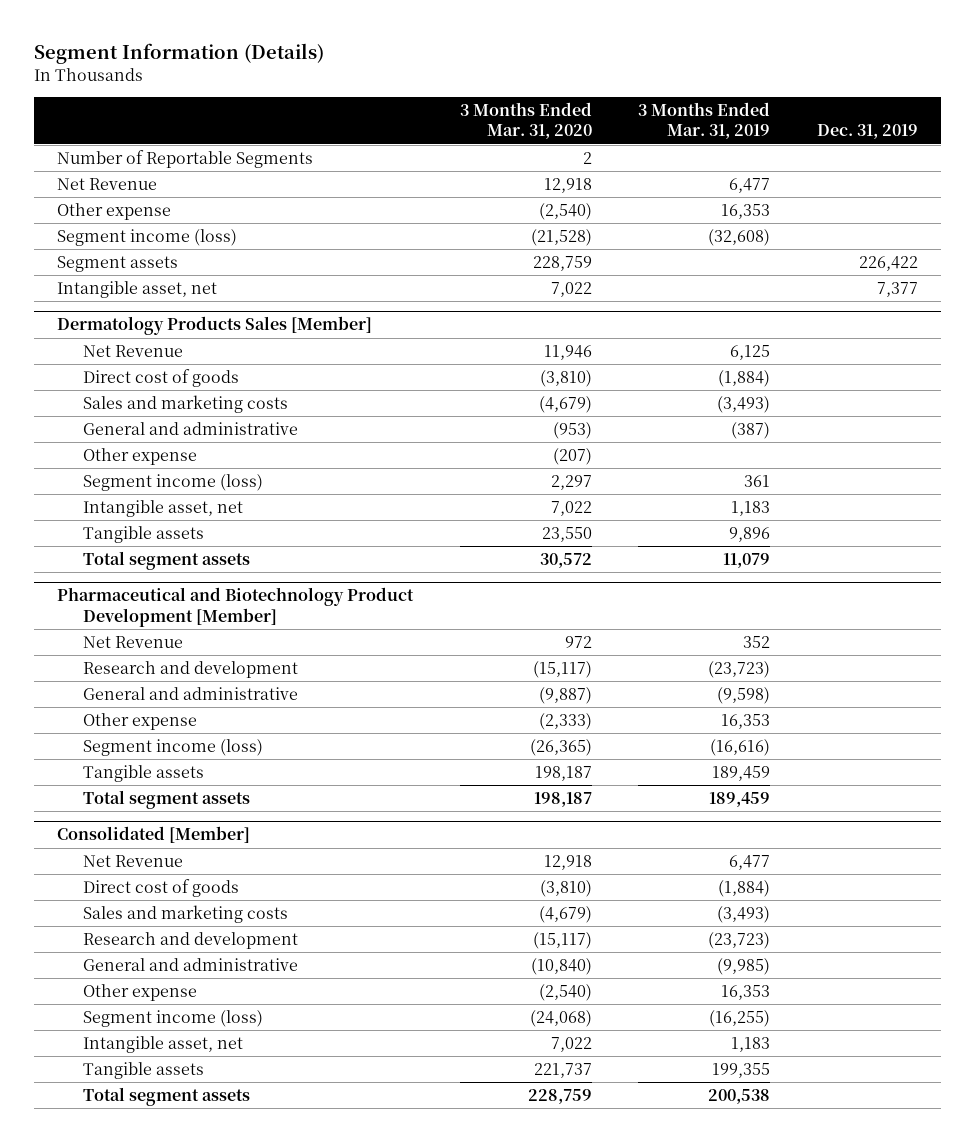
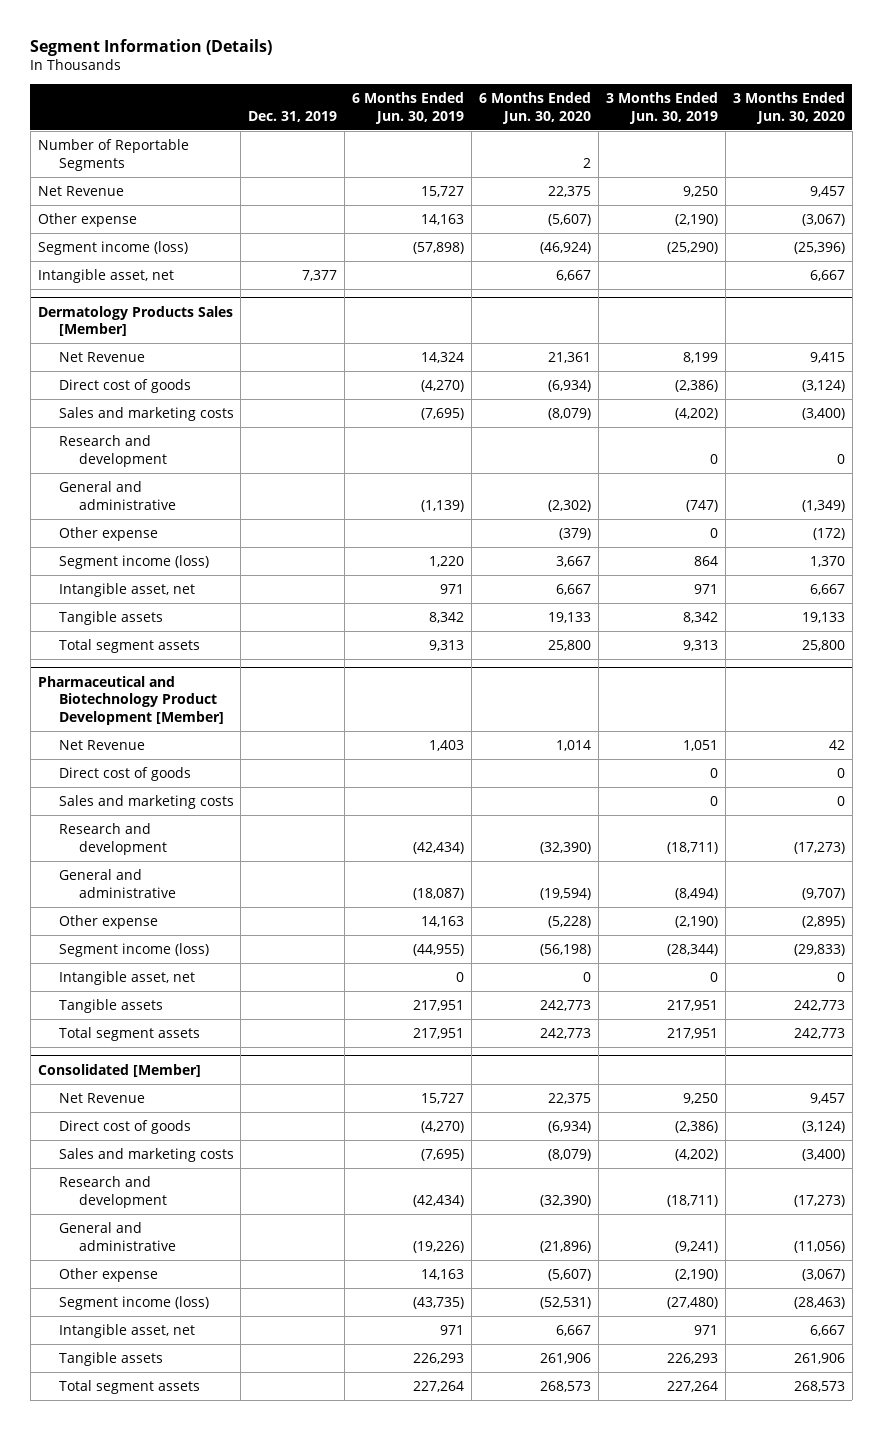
[459,101,592,140] 3 Months Ended Mar. 31, 2020 -> none
[638,101,771,140] 3 Months Ended Mar. 31, 2019 -> none
none -> [352,91,465,124] 6 Months Ended Jun. 30, 2019
none -> [479,91,592,124] 6 Months Ended Jun. 30, 2020
none -> [605,91,718,124] 3 Months Ended Jun. 30, 2019
none -> [732,91,845,124] 3 Months Ended Jun. 30, 2020
[57,256,179,273] Segment assets -> none
none -> [58,434,168,467] Research and development
none -> [58,766,191,781] Direct cost of goods
none -> [58,794,234,809] Sales and marketing costs
none -> [58,970,195,985] Intangible asset, net

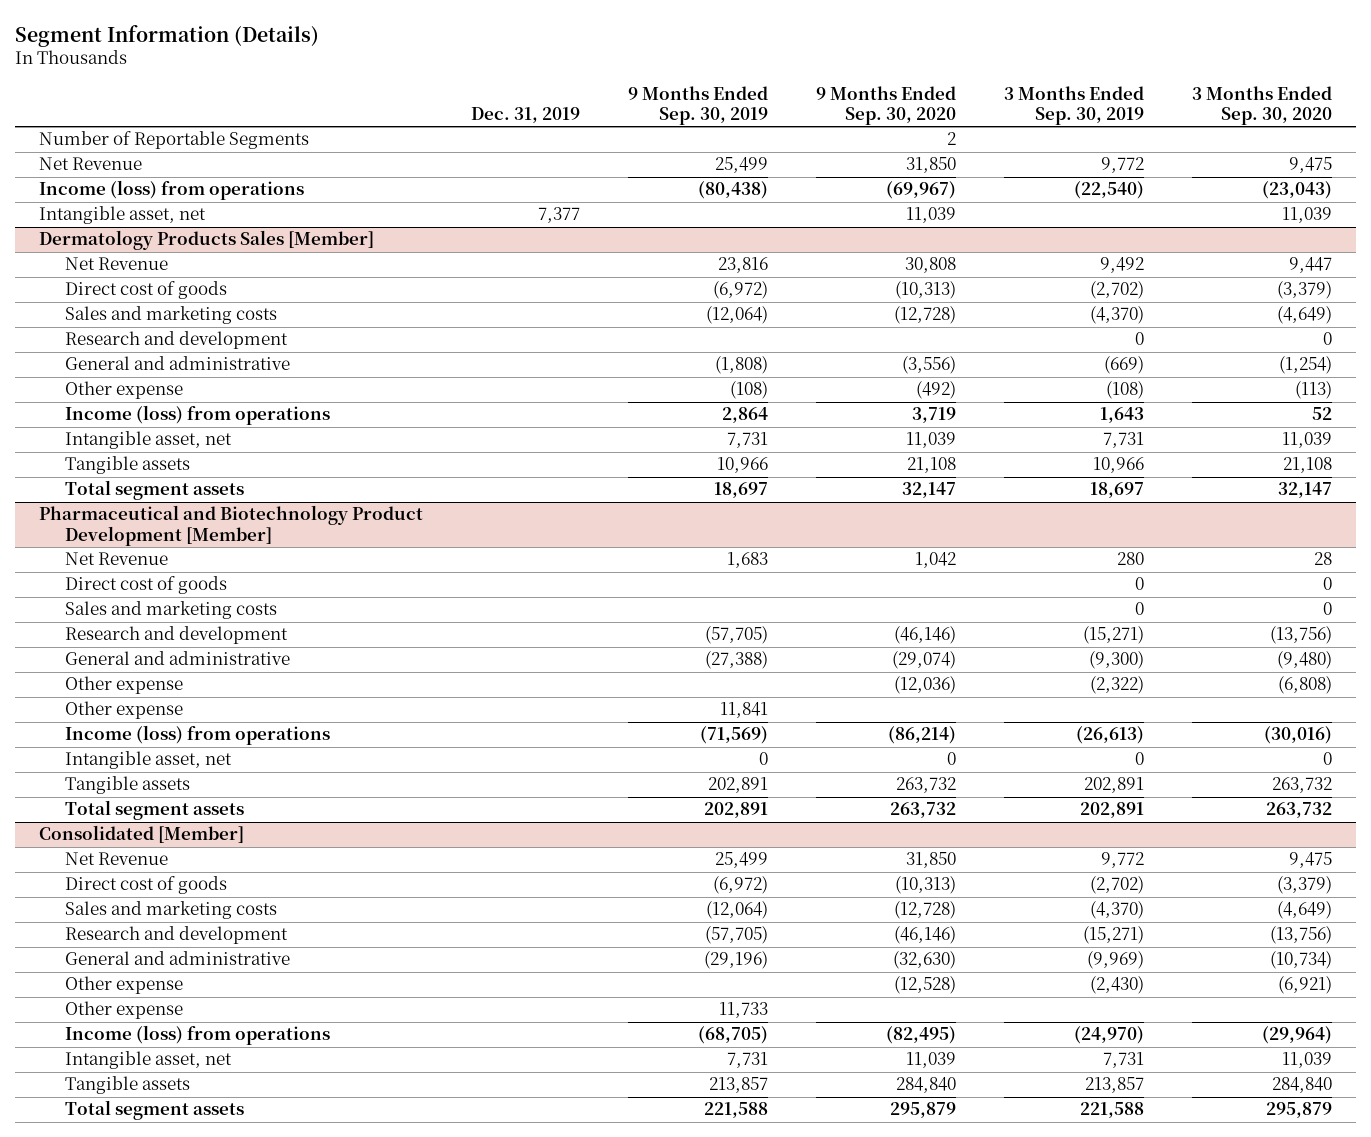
[352,91,465,124] 6 Months Ended Jun. 30, 2019 -> none
[479,91,592,124] 6 Months Ended Jun. 30, 2020 -> none
[605,91,718,124] 3 Months Ended Jun. 30, 2019 -> none
[732,91,845,124] 3 Months Ended Jun. 30, 2020 -> none
none -> [628,85,769,126] 9 Months Ended Sep. 30, 2019
none -> [815,85,956,126] 9 Months Ended Sep. 30, 2020
none -> [1003,85,1144,126] 3 Months Ended Sep. 30, 2019
none -> [1191,85,1332,126] 3 Months Ended Sep. 30, 2020
[37,212,137,227] Other expense -> none
[37,240,188,255] Segment income (loss) -> [39,180,305,201] Income (loss) from operations
[58,554,209,569] Segment income (loss) -> [65,405,331,426] Income (loss) from operations
none -> [65,701,184,720] Other expense
[58,942,209,957] Segment income (loss) -> [65,725,331,746] Income (loss) from operations
none -> [65,1001,184,1020] Other expense
[58,1295,209,1310] Segment income (loss) -> [65,1025,331,1046] Income (loss) from operations

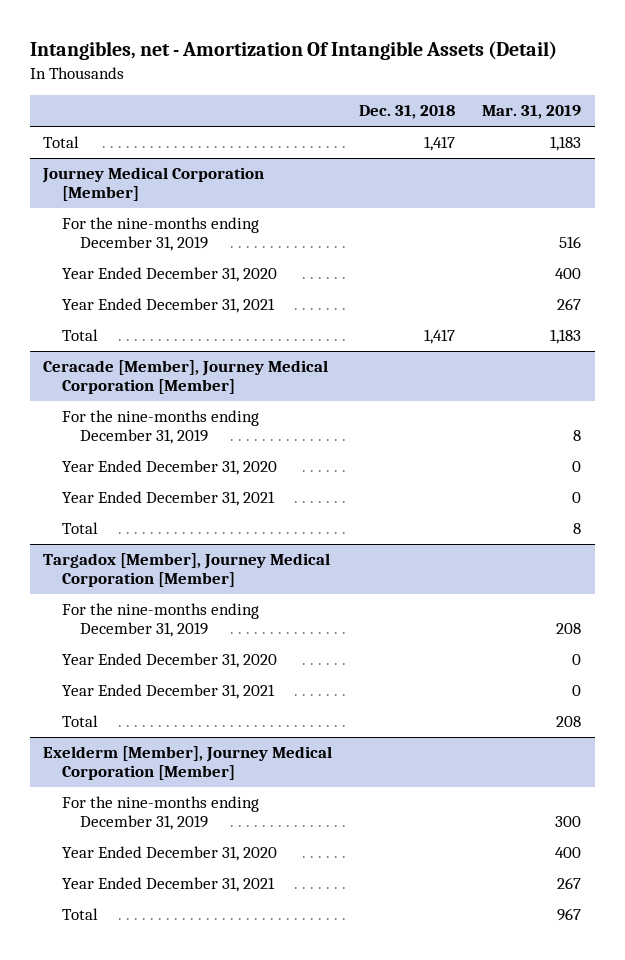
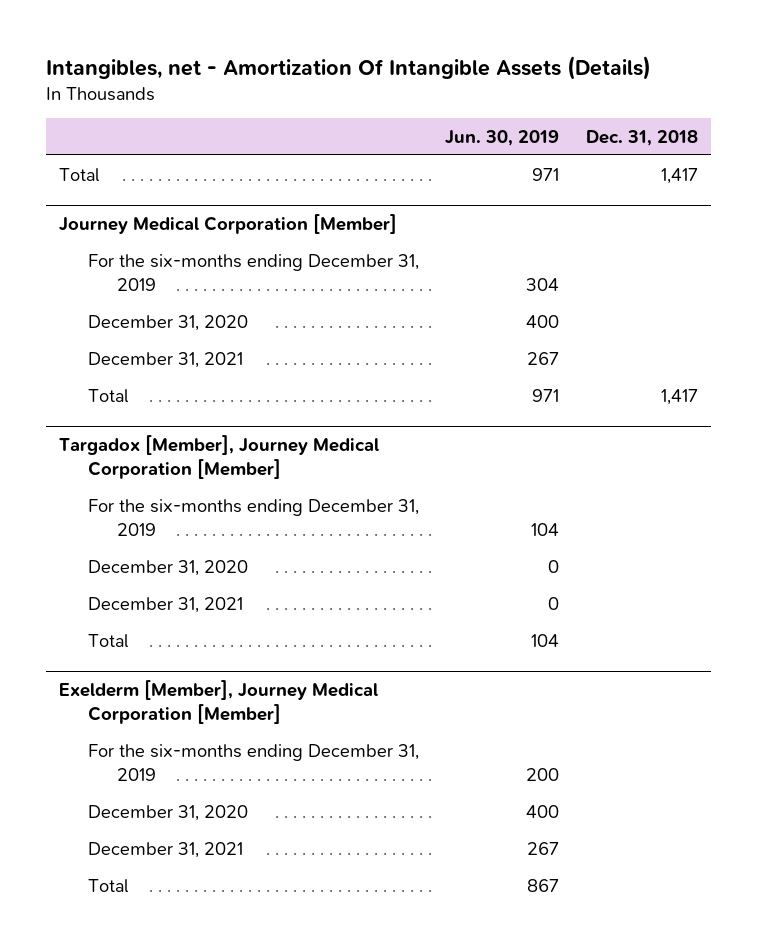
[29,40,557,60] Intangibles, net - Amortization Of Intangible Assets (Detail) -> [45,55,651,80] Intangibles, net - Amortization Of Intangible Assets (Details)
[482,105,582,120] Mar. 31, 2019 -> none
none -> [445,129,560,146] Jun. 30, 2019
[61,217,259,252] For the nine-months ending December 31, 2019 -> [88,253,420,291] For the six-months ending December 31, 2019
[61,267,277,283] Year Ended December 31, 2020 -> [88,314,249,331] December 31, 2020
[61,298,275,314] Year Ended December 31, 2021 -> [88,351,244,368] December 31, 2021
[43,360,329,395] Ceracade [Member], Journey Medical Corporation [Member] -> none
[61,410,259,445] For the nine-months ending December 31, 2019 -> none
[61,460,277,476] Year Ended December 31, 2020 -> none
[61,491,275,507] Year Ended December 31, 2021 -> none
[61,522,98,535] Total -> none
[61,603,259,638] For the nine-months ending December 31, 2019 -> [88,498,420,536] For the six-months ending December 31, 2019
[61,653,277,669] Year Ended December 31, 2020 -> [88,559,249,576] December 31, 2020
[61,684,275,700] Year Ended December 31, 2021 -> [88,596,244,613] December 31, 2021
[61,796,259,831] For the nine-months ending December 31, 2019 -> [88,743,420,781] For the six-months ending December 31, 2019
[61,846,277,862] Year Ended December 31, 2020 -> [88,804,249,821] December 31, 2020
[61,877,275,893] Year Ended December 31, 2021 -> [88,841,244,858] December 31, 2021

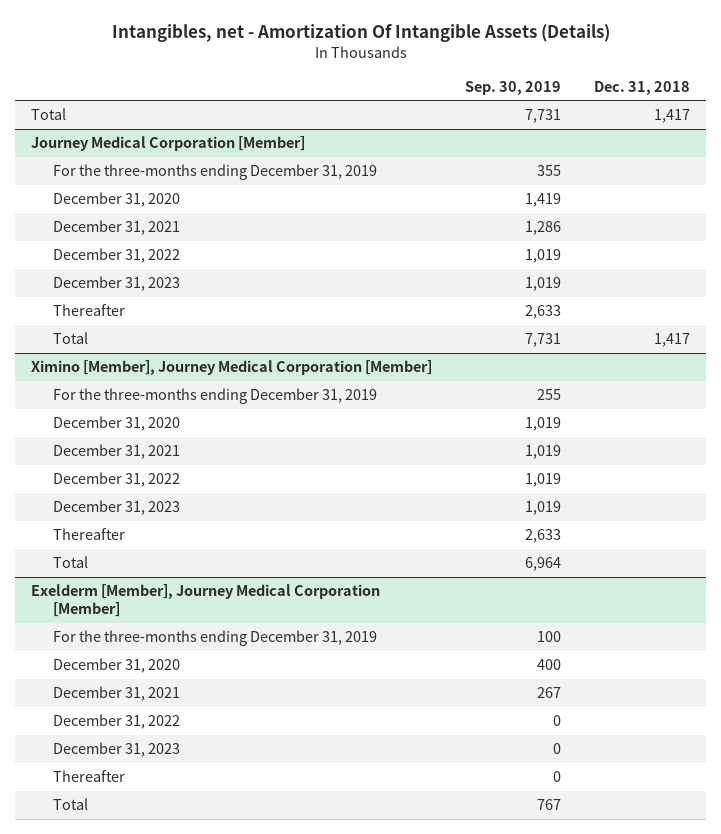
[445,129,560,146] Jun. 30, 2019 -> none
none -> [465,80,562,95] Sep. 30, 2019
[88,253,420,291] For the six-months ending December 31, 2019 -> [52,164,377,181] For the three-months ending December 31, 2019
none -> [52,248,180,264] December 31, 2022
none -> [52,276,180,292] December 31, 2023
none -> [52,304,125,317] Thereafter
[59,434,380,479] Targadox [Member], Journey Medical Corporation [Member] -> [31,360,433,376] Ximino [Member], Journey Medical Corporation [Member]
[88,498,420,536] For the six-months ending December 31, 2019 -> [52,388,377,405] For the three-months ending December 31, 2019
none -> [52,472,180,488] December 31, 2022
none -> [52,500,180,516] December 31, 2023
none -> [52,528,125,541] Thereafter
[88,743,420,781] For the six-months ending December 31, 2019 -> [52,630,377,647] For the three-months ending December 31, 2019
none -> [52,714,180,730] December 31, 2022
none -> [52,742,180,758] December 31, 2023
none -> [52,770,125,783] Thereafter

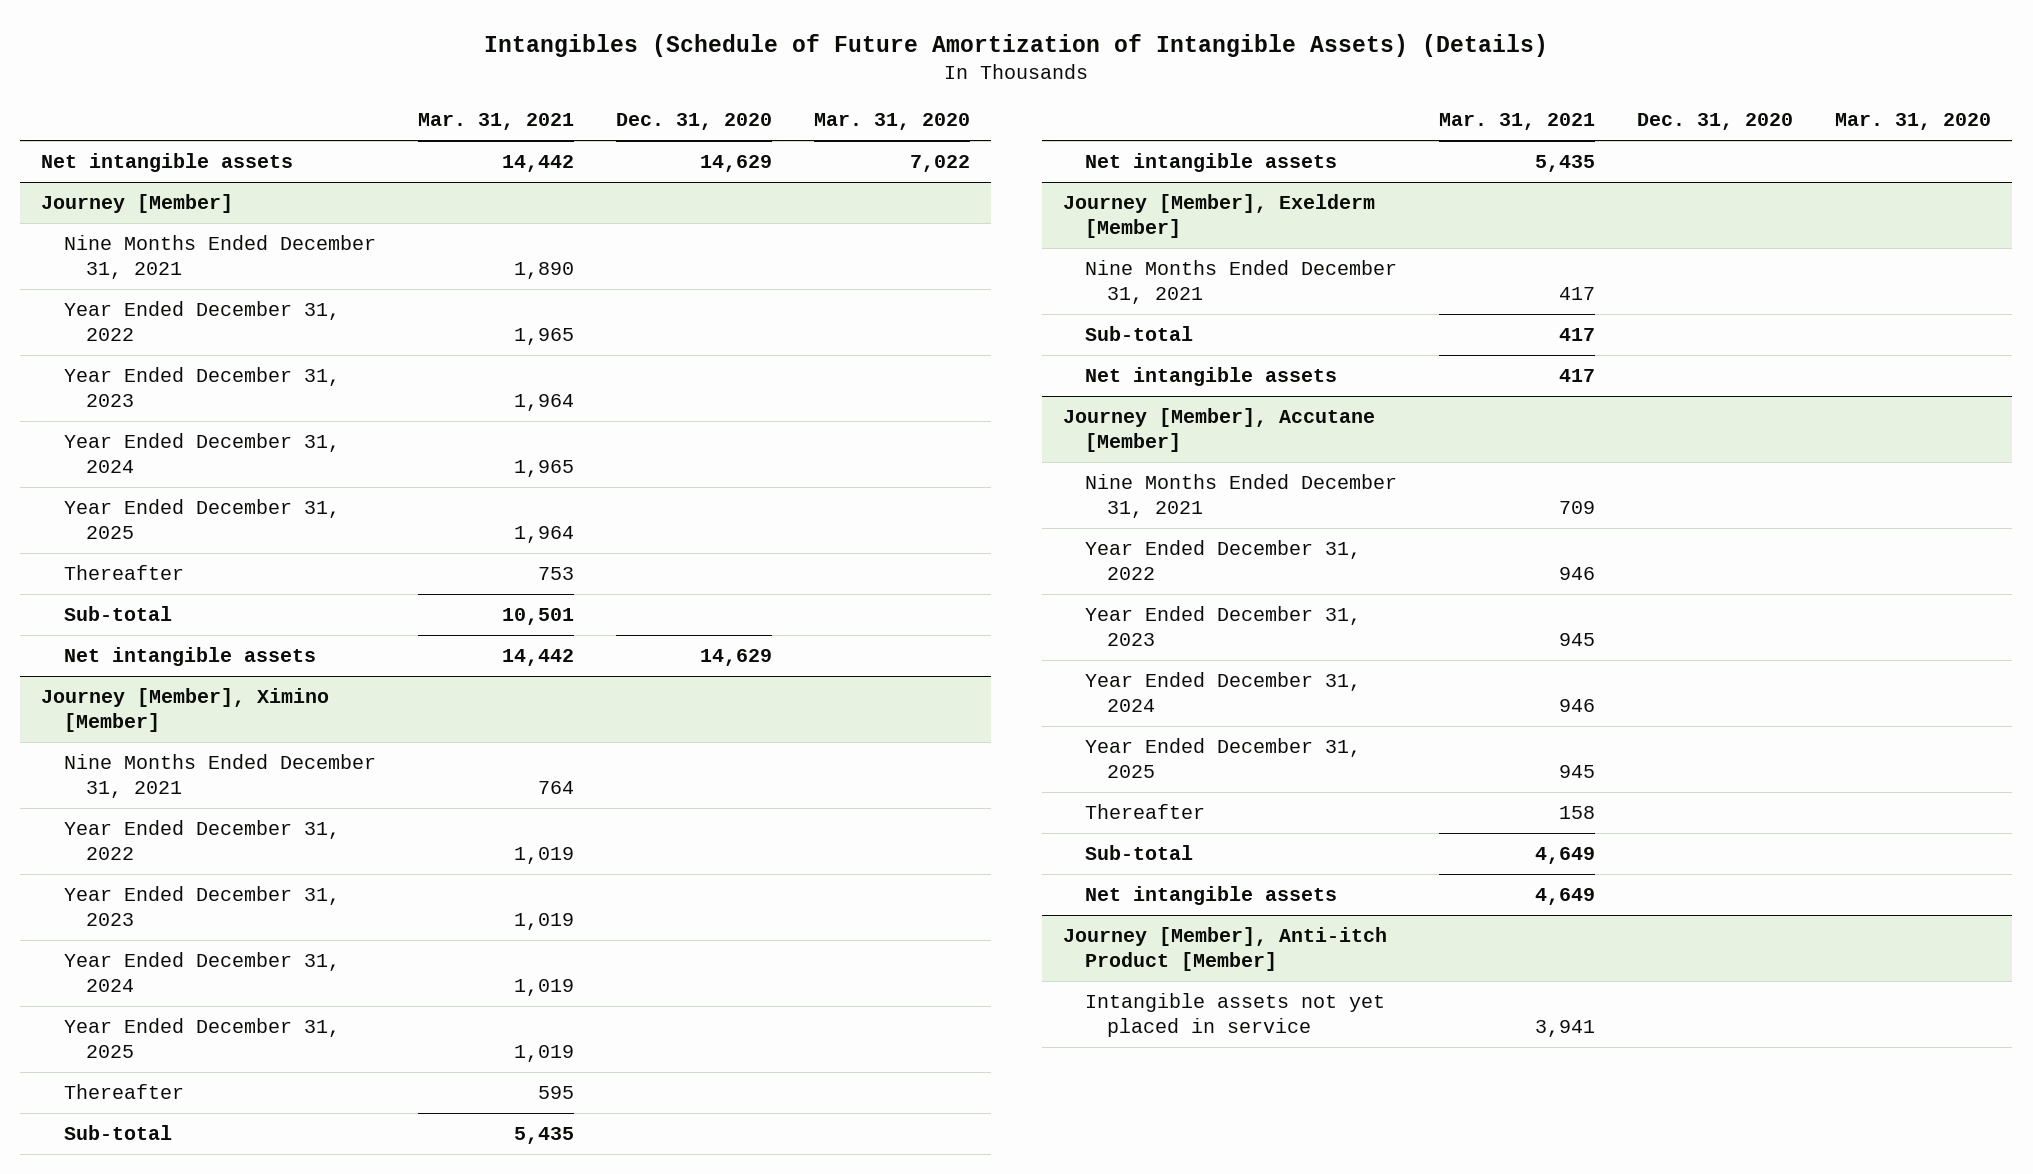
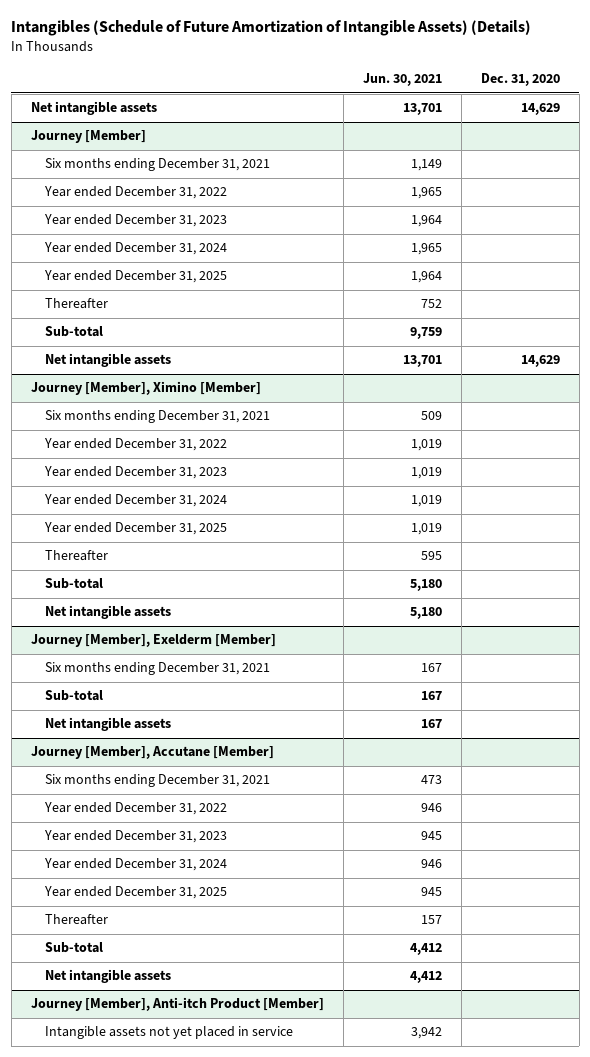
[417,113,574,131] Mar. 31, 2021 -> none
[814,113,971,131] Mar. 31, 2020 -> none
none -> [362,73,442,87] Jun. 30, 2021
[63,235,376,280] Nine Months Ended December 31, 2021 -> [45,158,271,172] Six months ending December 31, 2021
[63,301,340,342] Year Ended December 31, 2022 -> [44,186,228,200] Year ended December 31, 2022
[63,367,340,408] Year Ended December 31, 2023 -> [44,214,228,228] Year ended December 31, 2023
[63,433,340,474] Year Ended December 31, 2024 -> [44,242,228,256] Year ended December 31, 2024
[63,499,340,540] Year Ended December 31, 2025 -> [44,270,228,284] Year ended December 31, 2025
[63,754,376,799] Nine Months Ended December 31, 2021 -> [45,410,271,424] Six months ending December 31, 2021
[63,820,340,861] Year Ended December 31, 2022 -> [44,438,228,452] Year ended December 31, 2022
[63,886,340,927] Year Ended December 31, 2023 -> [44,466,228,480] Year ended December 31, 2023
[63,952,340,993] Year Ended December 31, 2024 -> [44,494,228,508] Year ended December 31, 2024
[63,1018,340,1059] Year Ended December 31, 2025 -> [44,522,228,536] Year ended December 31, 2025
[1084,260,1397,305] Nine Months Ended December 31, 2021 -> [45,662,271,676] Six months ending December 31, 2021
[1084,474,1397,519] Nine Months Ended December 31, 2021 -> [45,774,271,788] Six months ending December 31, 2021
[1084,540,1361,581] Year Ended December 31, 2022 -> [44,802,228,816] Year ended December 31, 2022
[1084,606,1361,647] Year Ended December 31, 2023 -> [44,830,228,844] Year ended December 31, 2023
[1084,672,1361,713] Year Ended December 31, 2024 -> [44,858,228,872] Year ended December 31, 2024
[1084,738,1361,779] Year Ended December 31, 2025 -> [44,886,228,900] Year ended December 31, 2025

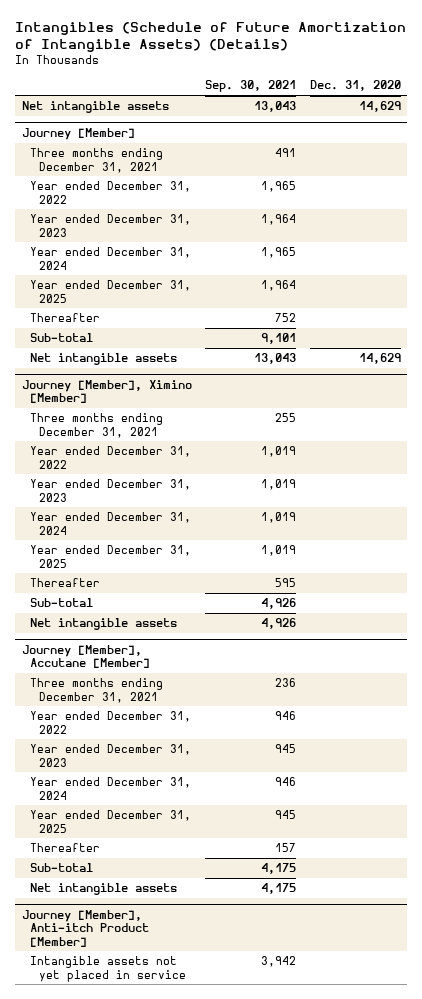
[362,73,442,87] Jun. 30, 2021 -> none
none -> [205,80,297,93] Sep. 30, 2021
[45,158,271,172] Six months ending December 31, 2021 -> [30,148,164,173] Three months ending December 31, 2021
[45,410,271,424] Six months ending December 31, 2021 -> [30,413,164,438] Three months ending December 31, 2021
[30,634,276,648] Journey [Member], Exelderm [Member] -> none
[45,662,271,676] Six months ending December 31, 2021 -> none
[45,690,104,702] Sub-total -> none
[45,717,172,732] Net intangible assets -> none
[45,774,271,788] Six months ending December 31, 2021 -> [30,678,164,703] Three months ending December 31, 2021

